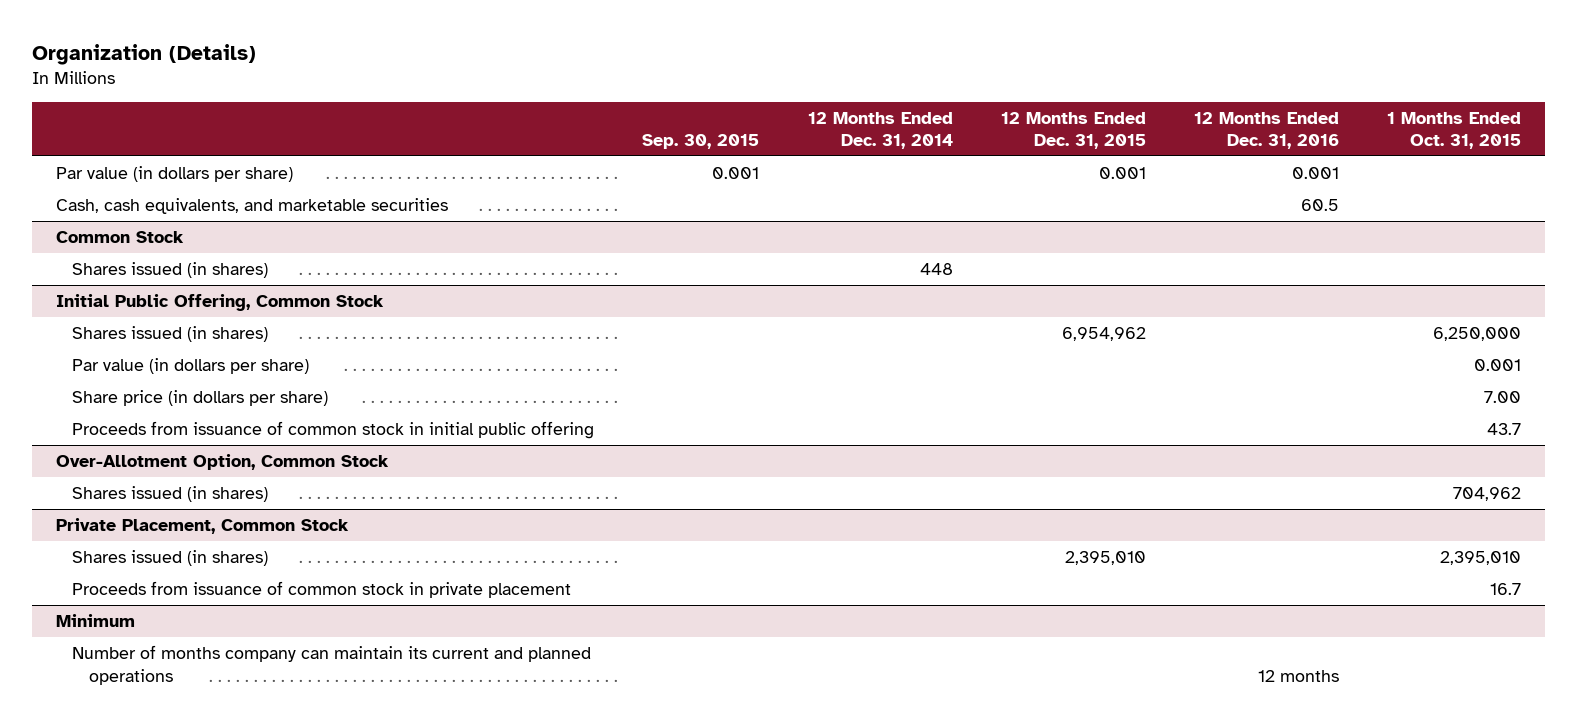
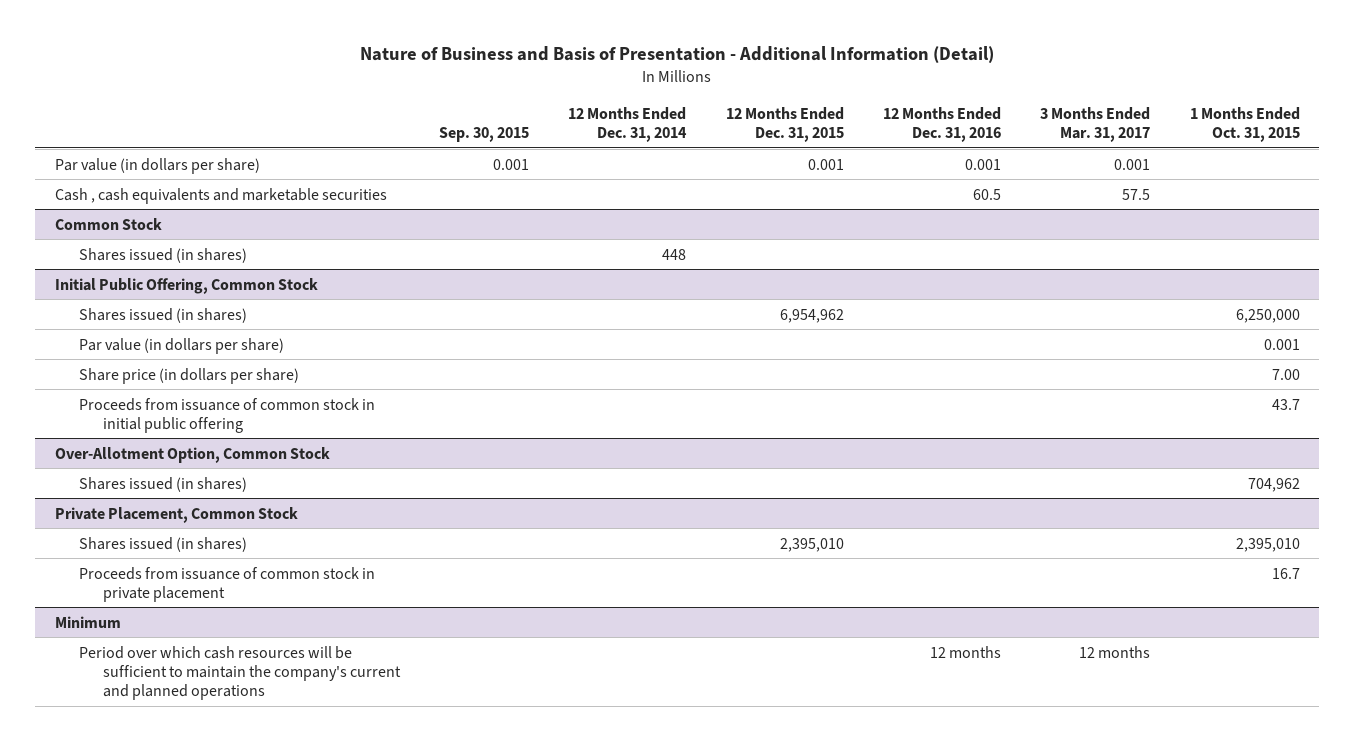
[31,43,256,65] Organization (Details) -> [360,46,995,64] Nature of Business and Basis of Presentation - Additional Information (Detail)
none -> [1040,106,1151,142] 3 Months Ended Mar. 31, 2017
[56,197,449,214] Cash, cash equivalents, and marketable securities -> [54,187,387,204] Cash , cash equivalents and marketable securities
[72,644,592,685] Number of months company can maintain its current and planned operations -> [78,645,401,700] Period over which cash resources will be sufficient to maintain the company's current and planned operations

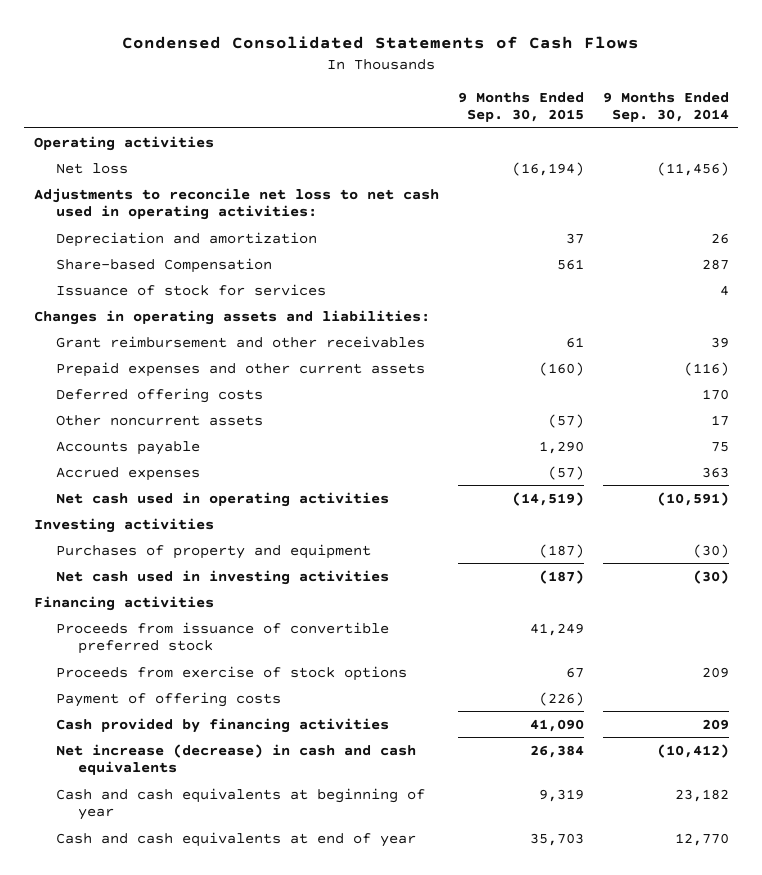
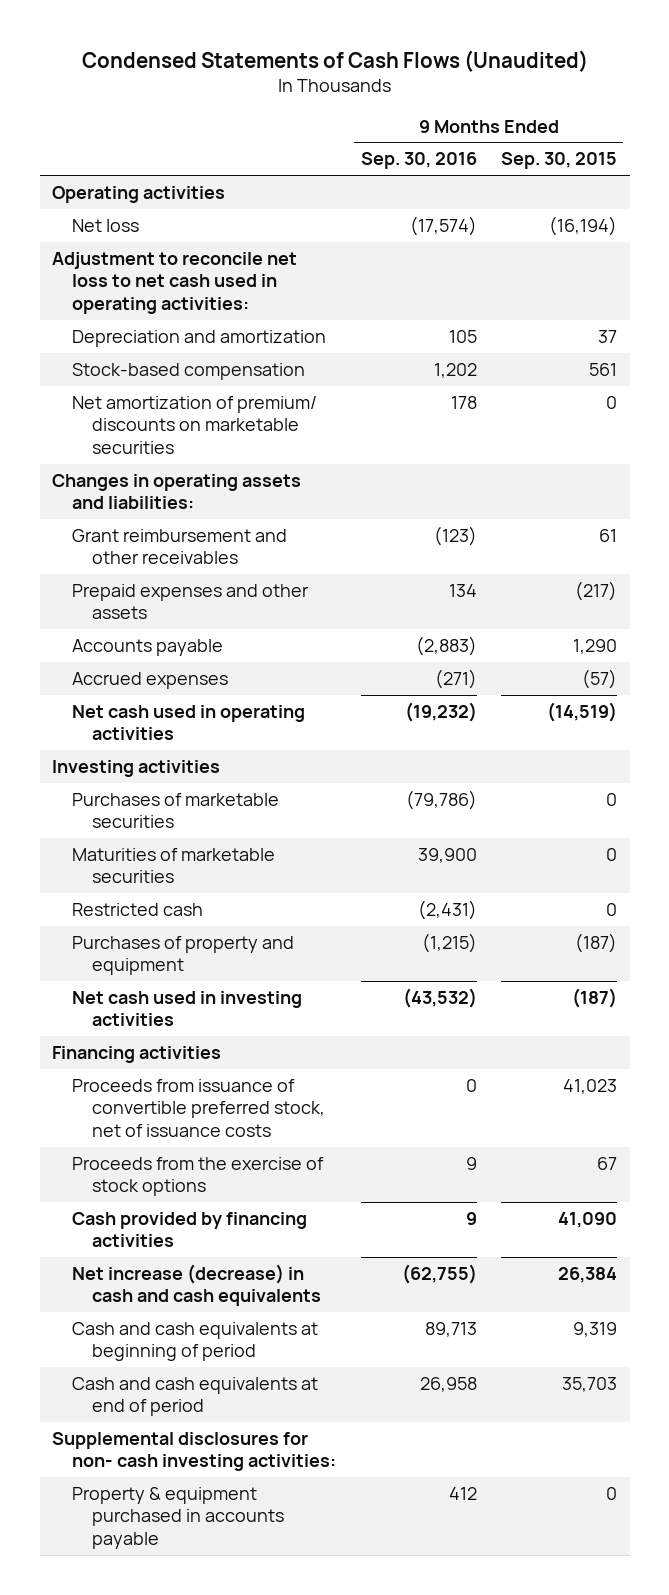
[122,36,640,50] Condensed Consolidated Statements of Cash Flows -> [81,49,588,72] Condensed Statements of Cash Flows (Unaudited)
[602,91,729,123] 9 Months Ended Sep. 30, 2014 -> none
none -> [360,152,477,170] Sep. 30, 2016
[33,187,439,221] Adjustments to reconcile net loss to net cash used in operating activities: -> [52,251,298,314] Adjustment to reconcile net loss to net cash used in operating activities:
[55,283,326,296] Issuance of stock for services -> none
[55,257,272,273] Share-based Compensation -> [71,362,305,380] Stock-based compensation
none -> [71,395,317,454] Net amortization of premium/ discounts on marketable securities
[55,387,263,403] Deferred offering costs -> none
[55,414,263,426] Other noncurrent assets -> none
[55,361,425,377] Prepaid expenses and other current assets -> [71,583,309,620] Prepaid expenses and other assets
[538,361,584,376] (160) -> [575,580,618,601] (217)
none -> [71,792,279,829] Purchases of marketable securities
none -> [71,847,275,884] Maturities of marketable securities
none -> [71,902,203,916] Restricted cash
[55,691,281,707] Payment of offering costs -> none
[55,621,389,655] Proceeds from issuance of convertible preferred stock -> [71,1078,325,1137] Proceeds from issuance of convertible preferred stock, net of issuance costs
[529,622,584,636] 41,249 -> [563,1078,618,1094] 41,023
[55,665,407,681] Proceeds from exercise of stock options -> [71,1156,324,1197] Proceeds from the exercise of stock options
[55,787,425,821] Cash and cash equivalents at beginning of year -> [71,1321,318,1362] Cash and cash equivalents at beginning of period
[55,831,416,847] Cash and cash equivalents at end of year -> [71,1376,318,1417] Cash and cash equivalents at end of period
none -> [52,1431,336,1472] Supplemental disclosures for non- cash investing activities:
none -> [71,1486,284,1549] Property & equipment purchased in accounts payable

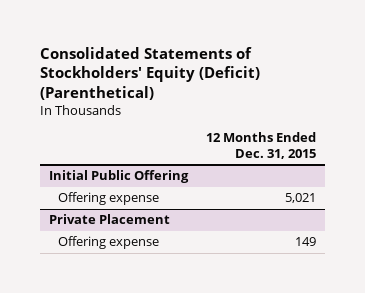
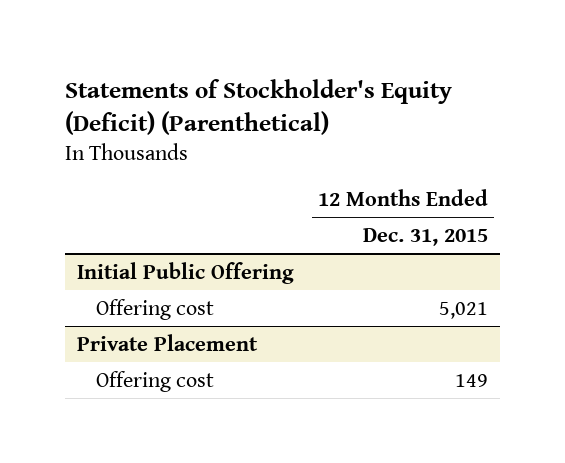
[39,47,260,100] Consolidated Statements of Stockholders' Equity (Deficit) (Parenthetical) -> [64,78,452,136] Statements of Stockholder's Equity (Deficit) (Parenthetical)
[58,192,160,206] Offering expense -> [95,298,214,320] Offering cost
[58,236,160,250] Offering expense -> [95,370,214,392] Offering cost

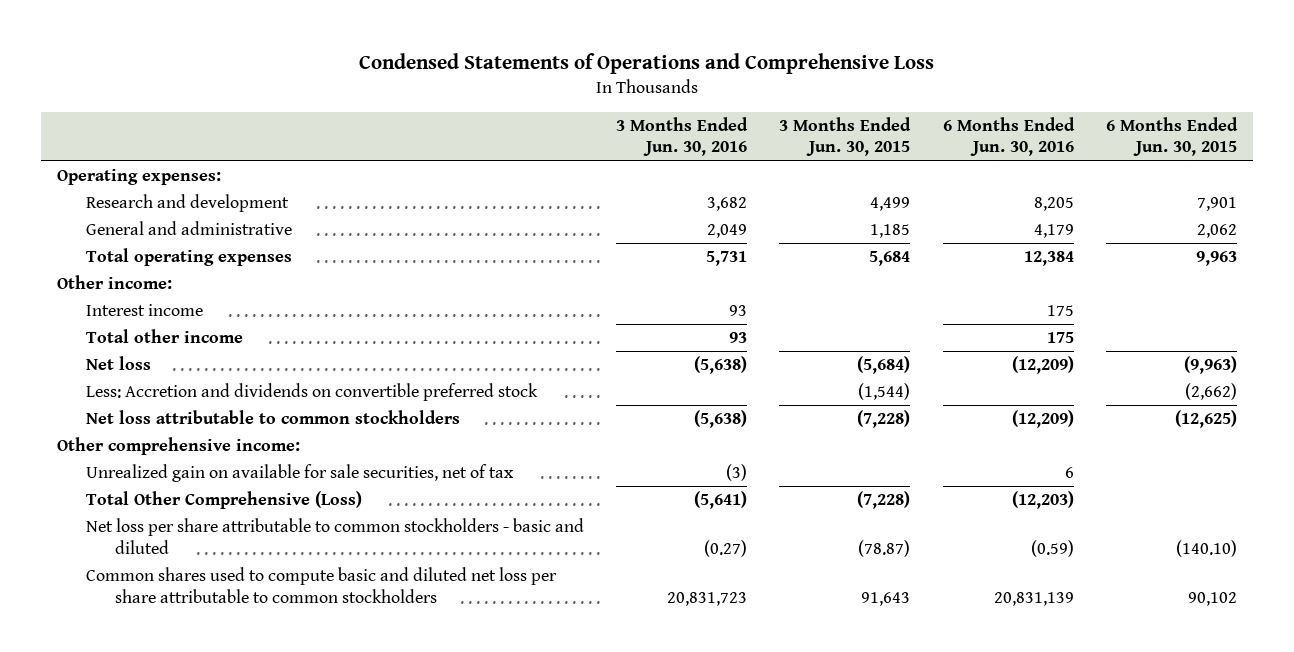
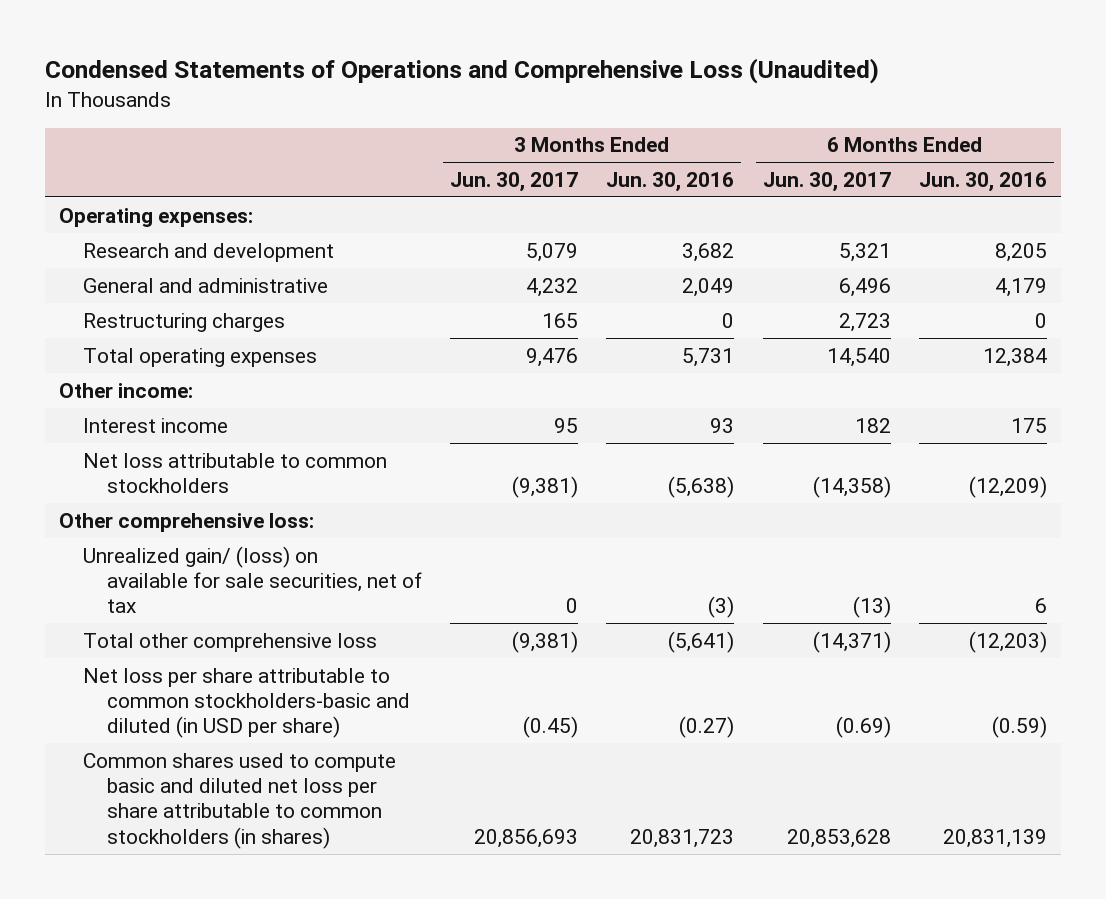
[358,52,934,74] Condensed Statements of Operations and Comprehensive Loss -> [45,58,880,85] Condensed Statements of Operations and Comprehensive Loss (Unaudited)
[779,116,912,157] 3 Months Ended Jun. 30, 2015 -> none
[1106,116,1239,157] 6 Months Ended Jun. 30, 2015 -> none
none -> [449,172,578,193] Jun. 30, 2017
none -> [762,172,891,193] Jun. 30, 2017
none -> [83,312,286,332] Restructuring charges
[85,329,243,344] Total other income -> none
[85,356,151,371] Net loss -> none
[85,383,538,402] Less: Accretion and dividends on convertible preferred stock -> none
[56,437,300,456] Other comprehensive income: -> [59,512,315,532] Other comprehensive loss:
[85,464,514,483] Unrealized gain on available for sale securities, net of tax -> [83,545,422,614] Unrealized gain/ (loss) on available for sale securities, net of tax
[85,491,362,510] Total Other Comprehensive (Loss) -> [83,632,378,652] Total other comprehensive loss
[85,518,584,554] Net loss per share attributable to common stockholders - basic and diluted -> [83,667,410,739] Net loss per share attributable to common stockholders-basic and diluted (in USD per share)
[85,567,557,603] Common shares used to compute basic and diluted net loss per share attributable to common stockholders -> [83,752,397,849] Common shares used to compute basic and diluted net loss per share attributable to common stockholders (in shares)

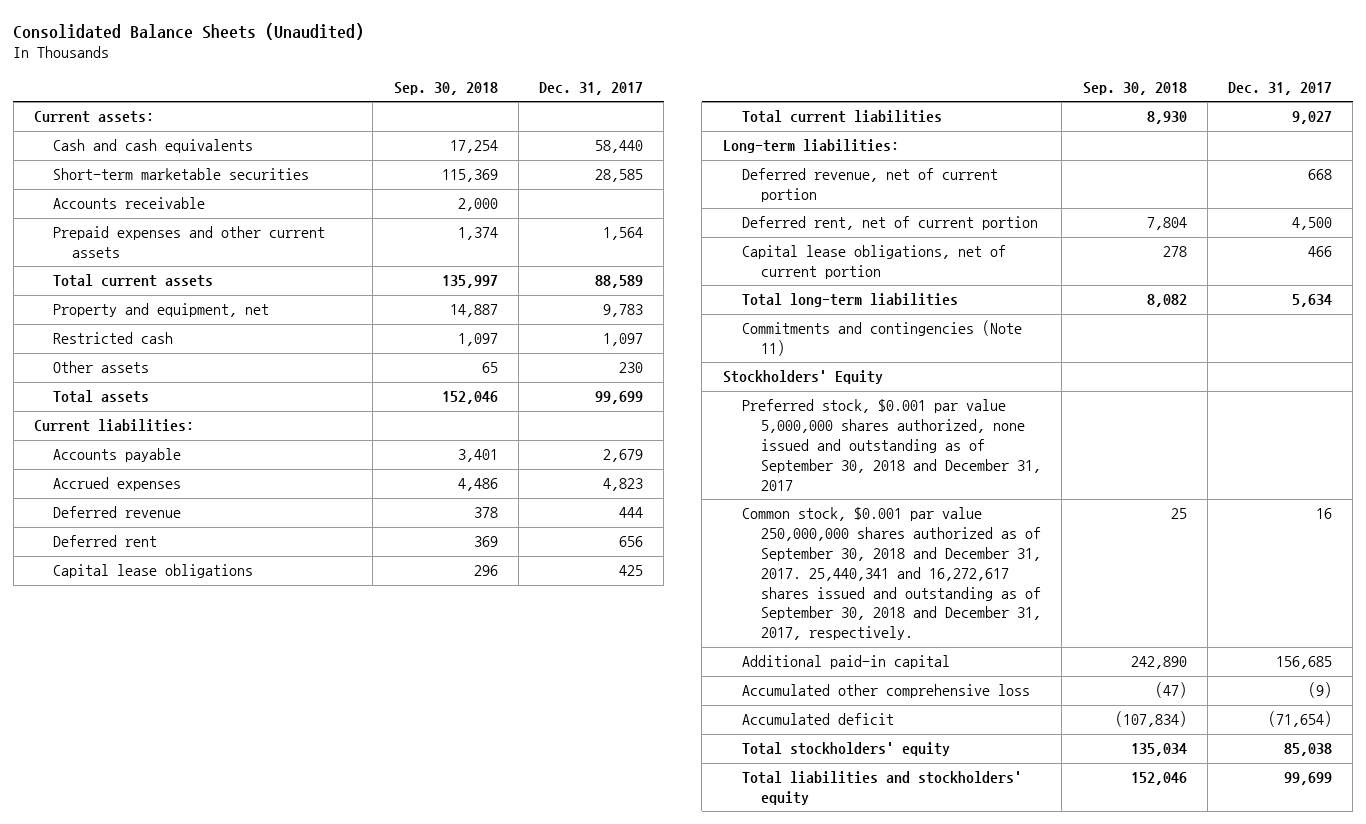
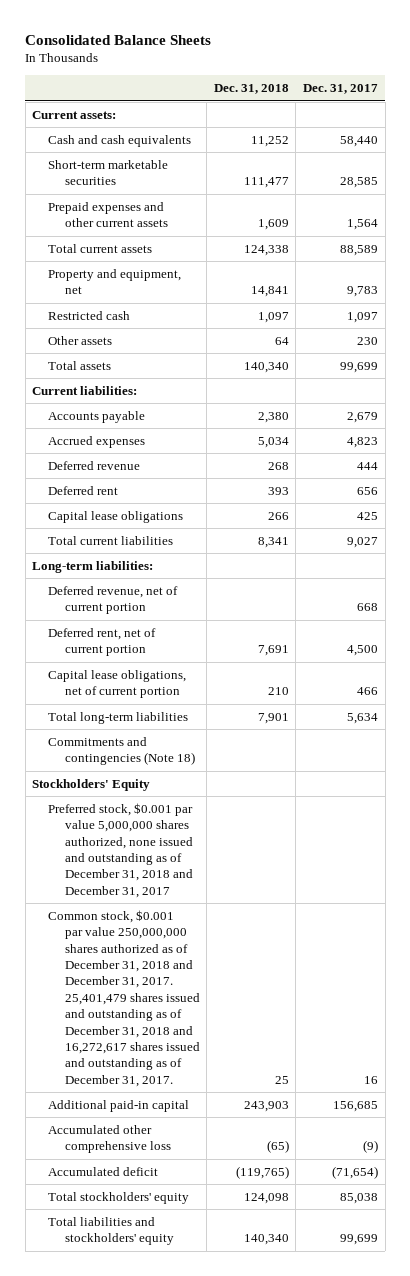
[13,22,365,40] Consolidated Balance Sheets (Unaudited) -> [25,35,212,46] Consolidated Balance Sheets
[393,81,498,95] Sep. 30, 2018 -> none
none -> [213,84,289,95] Dec. 31, 2018
[52,197,205,210] Accounts receivable -> none
[741,320,1022,357] Commitments and contingencies (Note 11) -> [48,736,195,766] Commitments and contingencies (Note 18)
[741,399,1042,491] Preferred stock, $0.001 par value 5,000,000 shares authorized, none issued and outstanding as of September 30, 2018 and December 31, 2017 -> [48,802,194,898] Preferred stock, $0.001 par value 5,000,000 shares authorized, none issued and outstanding as of December 31, 2018 and December 31, 2017
[741,507,1042,641] Common stock, $0.001 par value 250,000,000 shares authorized as of September 30, 2018 and December 31, 2017. 25,440,341 and 16,272,617 shares issued and outstanding as of September 30, 2018 and December 31, 2017, respectively. -> [48,909,200,1087] Common stock, $0.001 par value 250,000,000 shares authorized as of December 31, 2018 and December 31, 2017. 25,401,479 shares issued and outstanding as of December 31, 2018 and 16,272,617 shares issued and outstanding as of December 31, 2017.

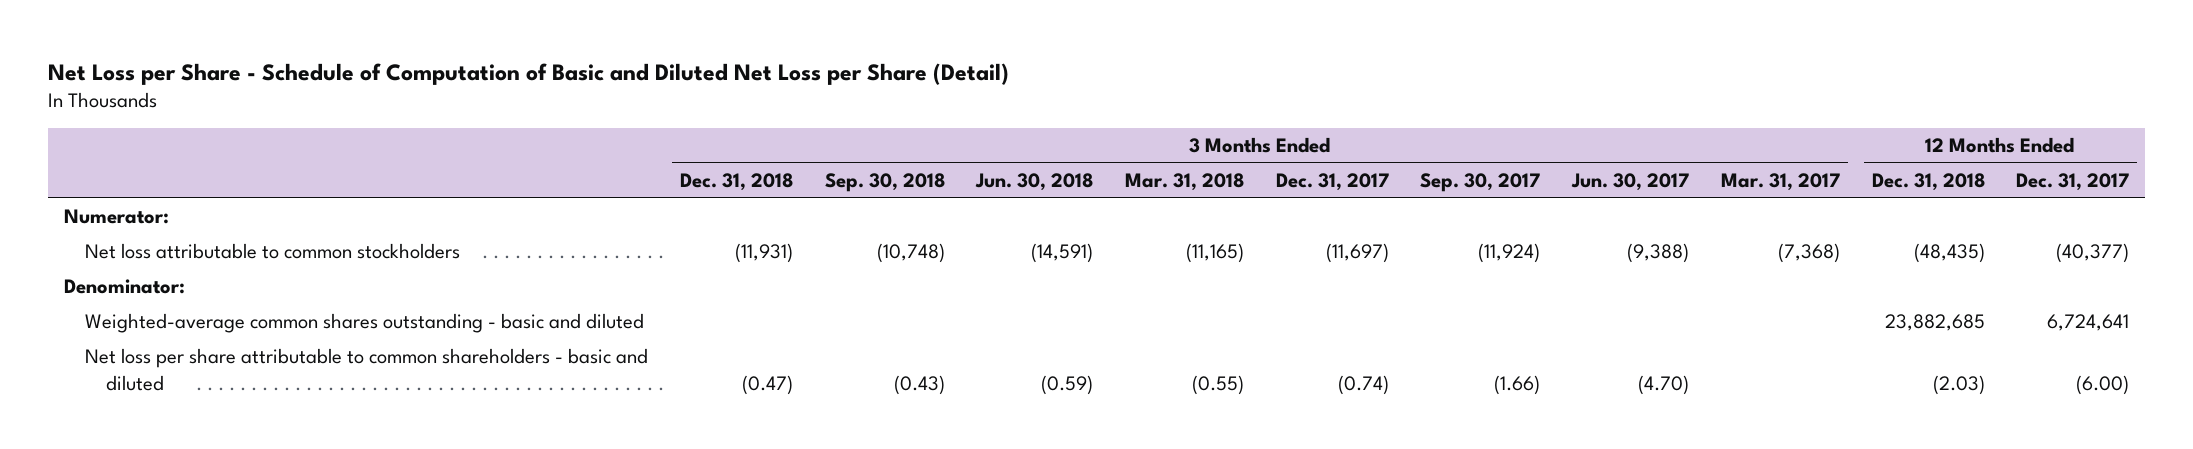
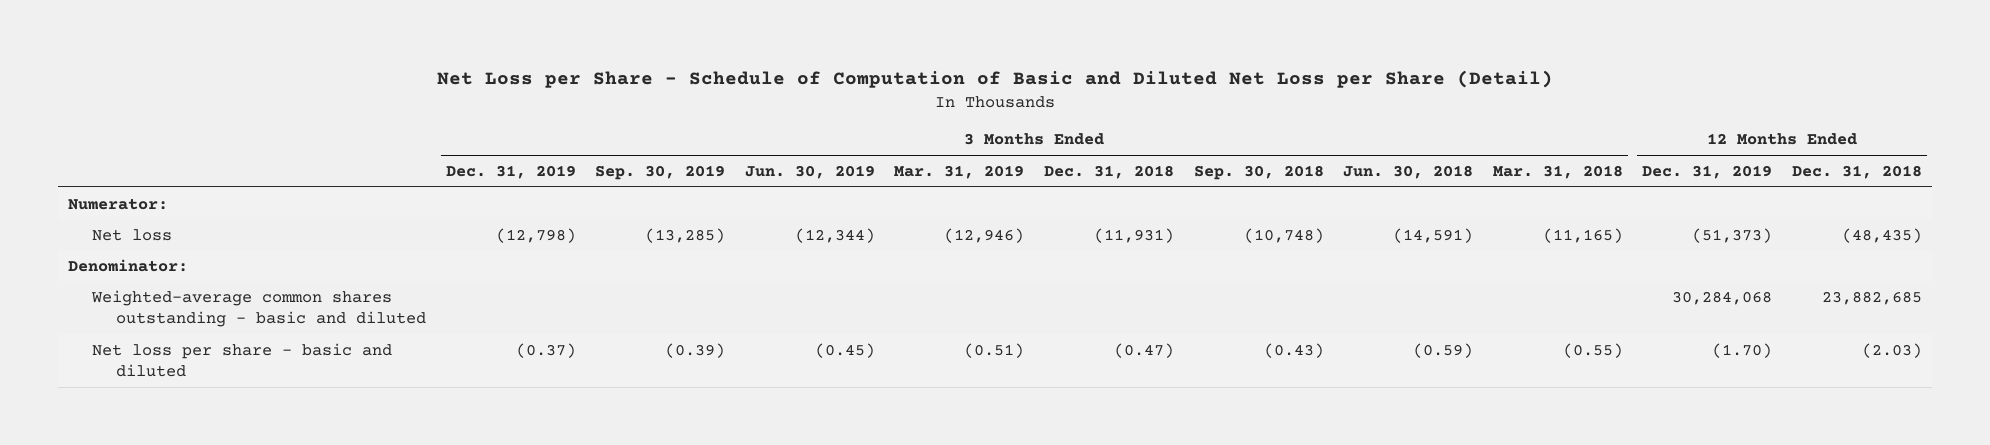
[1275,173,1389,192] Dec. 31, 2017 -> none
[1420,173,1541,193] Sep. 30, 2017 -> none
[1571,173,1690,192] Jun. 30, 2017 -> none
[1720,173,1840,192] Mar. 31, 2017 -> none
[2016,173,2130,192] Dec. 31, 2017 -> none
none -> [445,164,576,179] Dec. 31, 2019
none -> [595,164,726,180] Sep. 30, 2019
none -> [744,164,875,179] Jun. 30, 2019
none -> [894,164,1025,179] Mar. 31, 2019
none -> [1642,164,1773,179] Dec. 31, 2019
[85,243,461,260] Net loss attributable to common stockholders -> [92,228,173,241] Net loss
[85,348,649,391] Net loss per share attributable to common shareholders - basic and diluted -> [92,342,393,377] Net loss per share - basic and diluted

